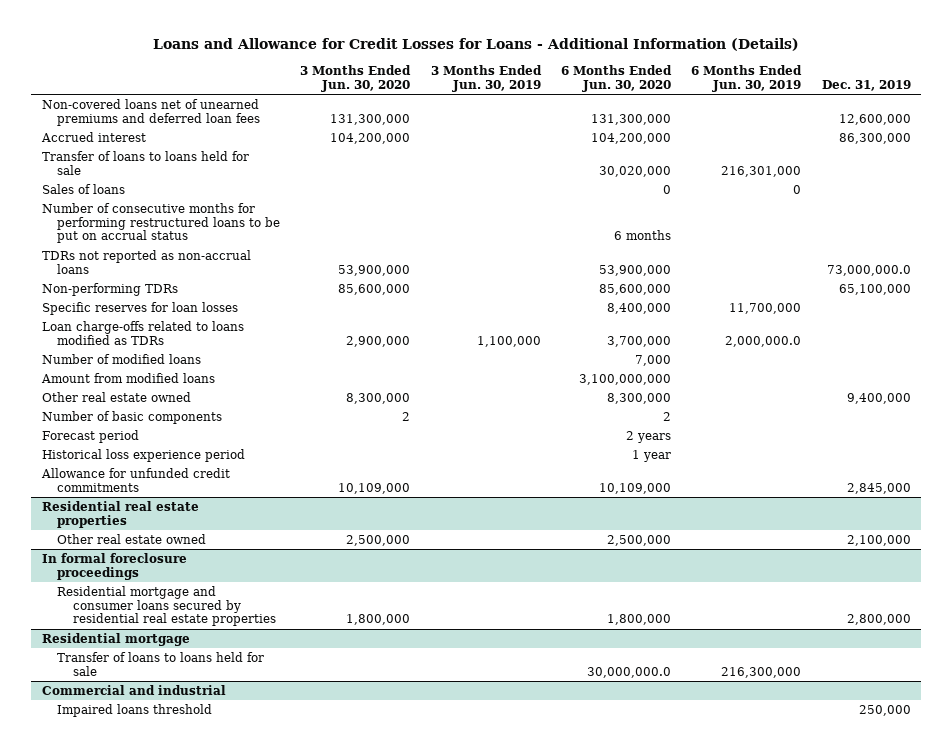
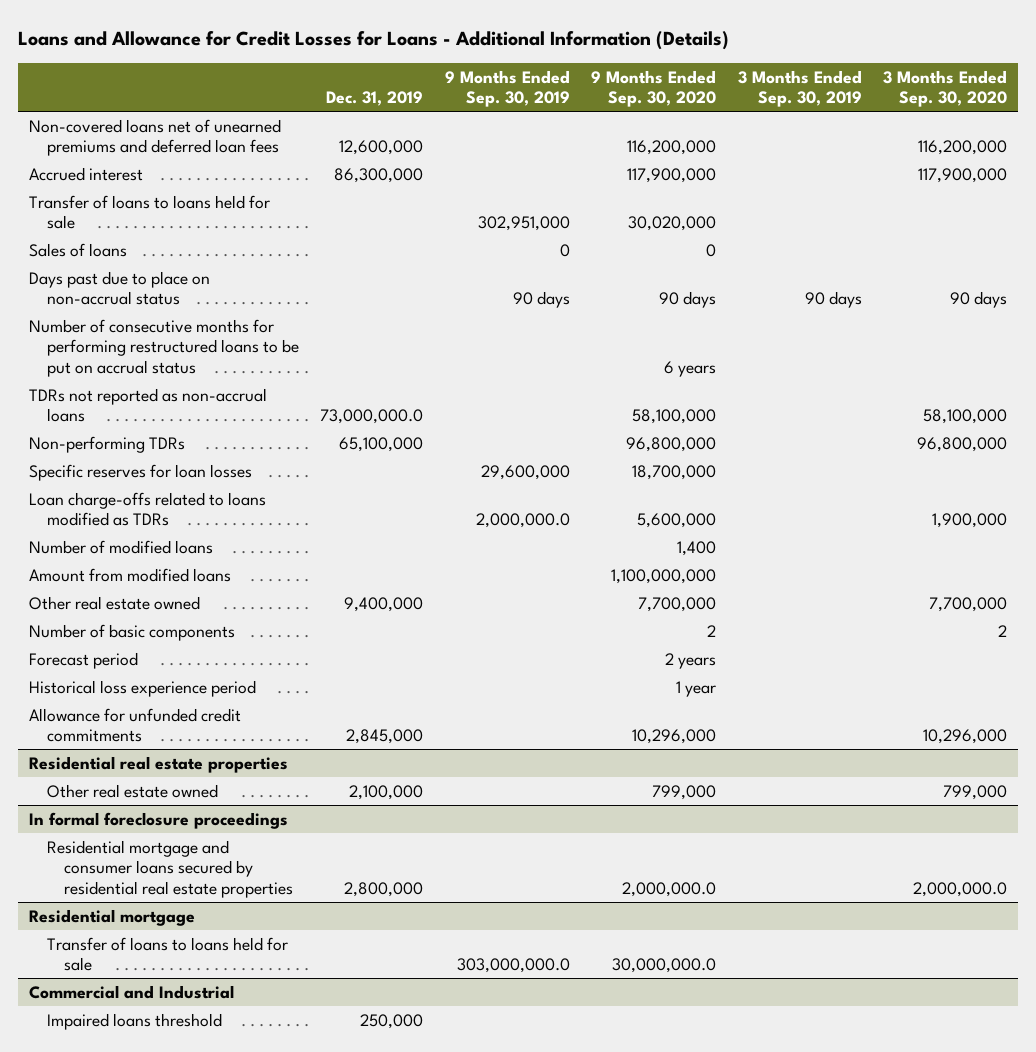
[300,65,412,92] 3 Months Ended Jun. 30, 2020 -> none
[430,65,542,92] 3 Months Ended Jun. 30, 2019 -> none
[560,65,672,92] 6 Months Ended Jun. 30, 2020 -> none
[691,65,803,92] 6 Months Ended Jun. 30, 2019 -> none
none -> [444,69,570,108] 9 Months Ended Sep. 30, 2019
none -> [591,69,717,108] 9 Months Ended Sep. 30, 2020
none -> [737,69,862,108] 3 Months Ended Sep. 30, 2019
none -> [883,69,1008,108] 3 Months Ended Sep. 30, 2020
none -> [28,270,210,306] Days past due to place on non-accrual status
[41,684,226,695] Commercial and industrial -> [28,984,234,999] Commercial and Industrial

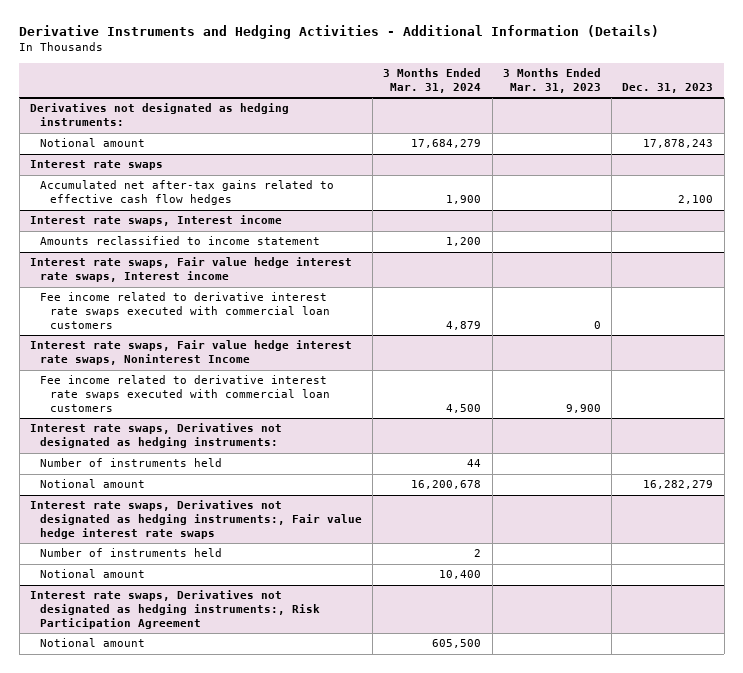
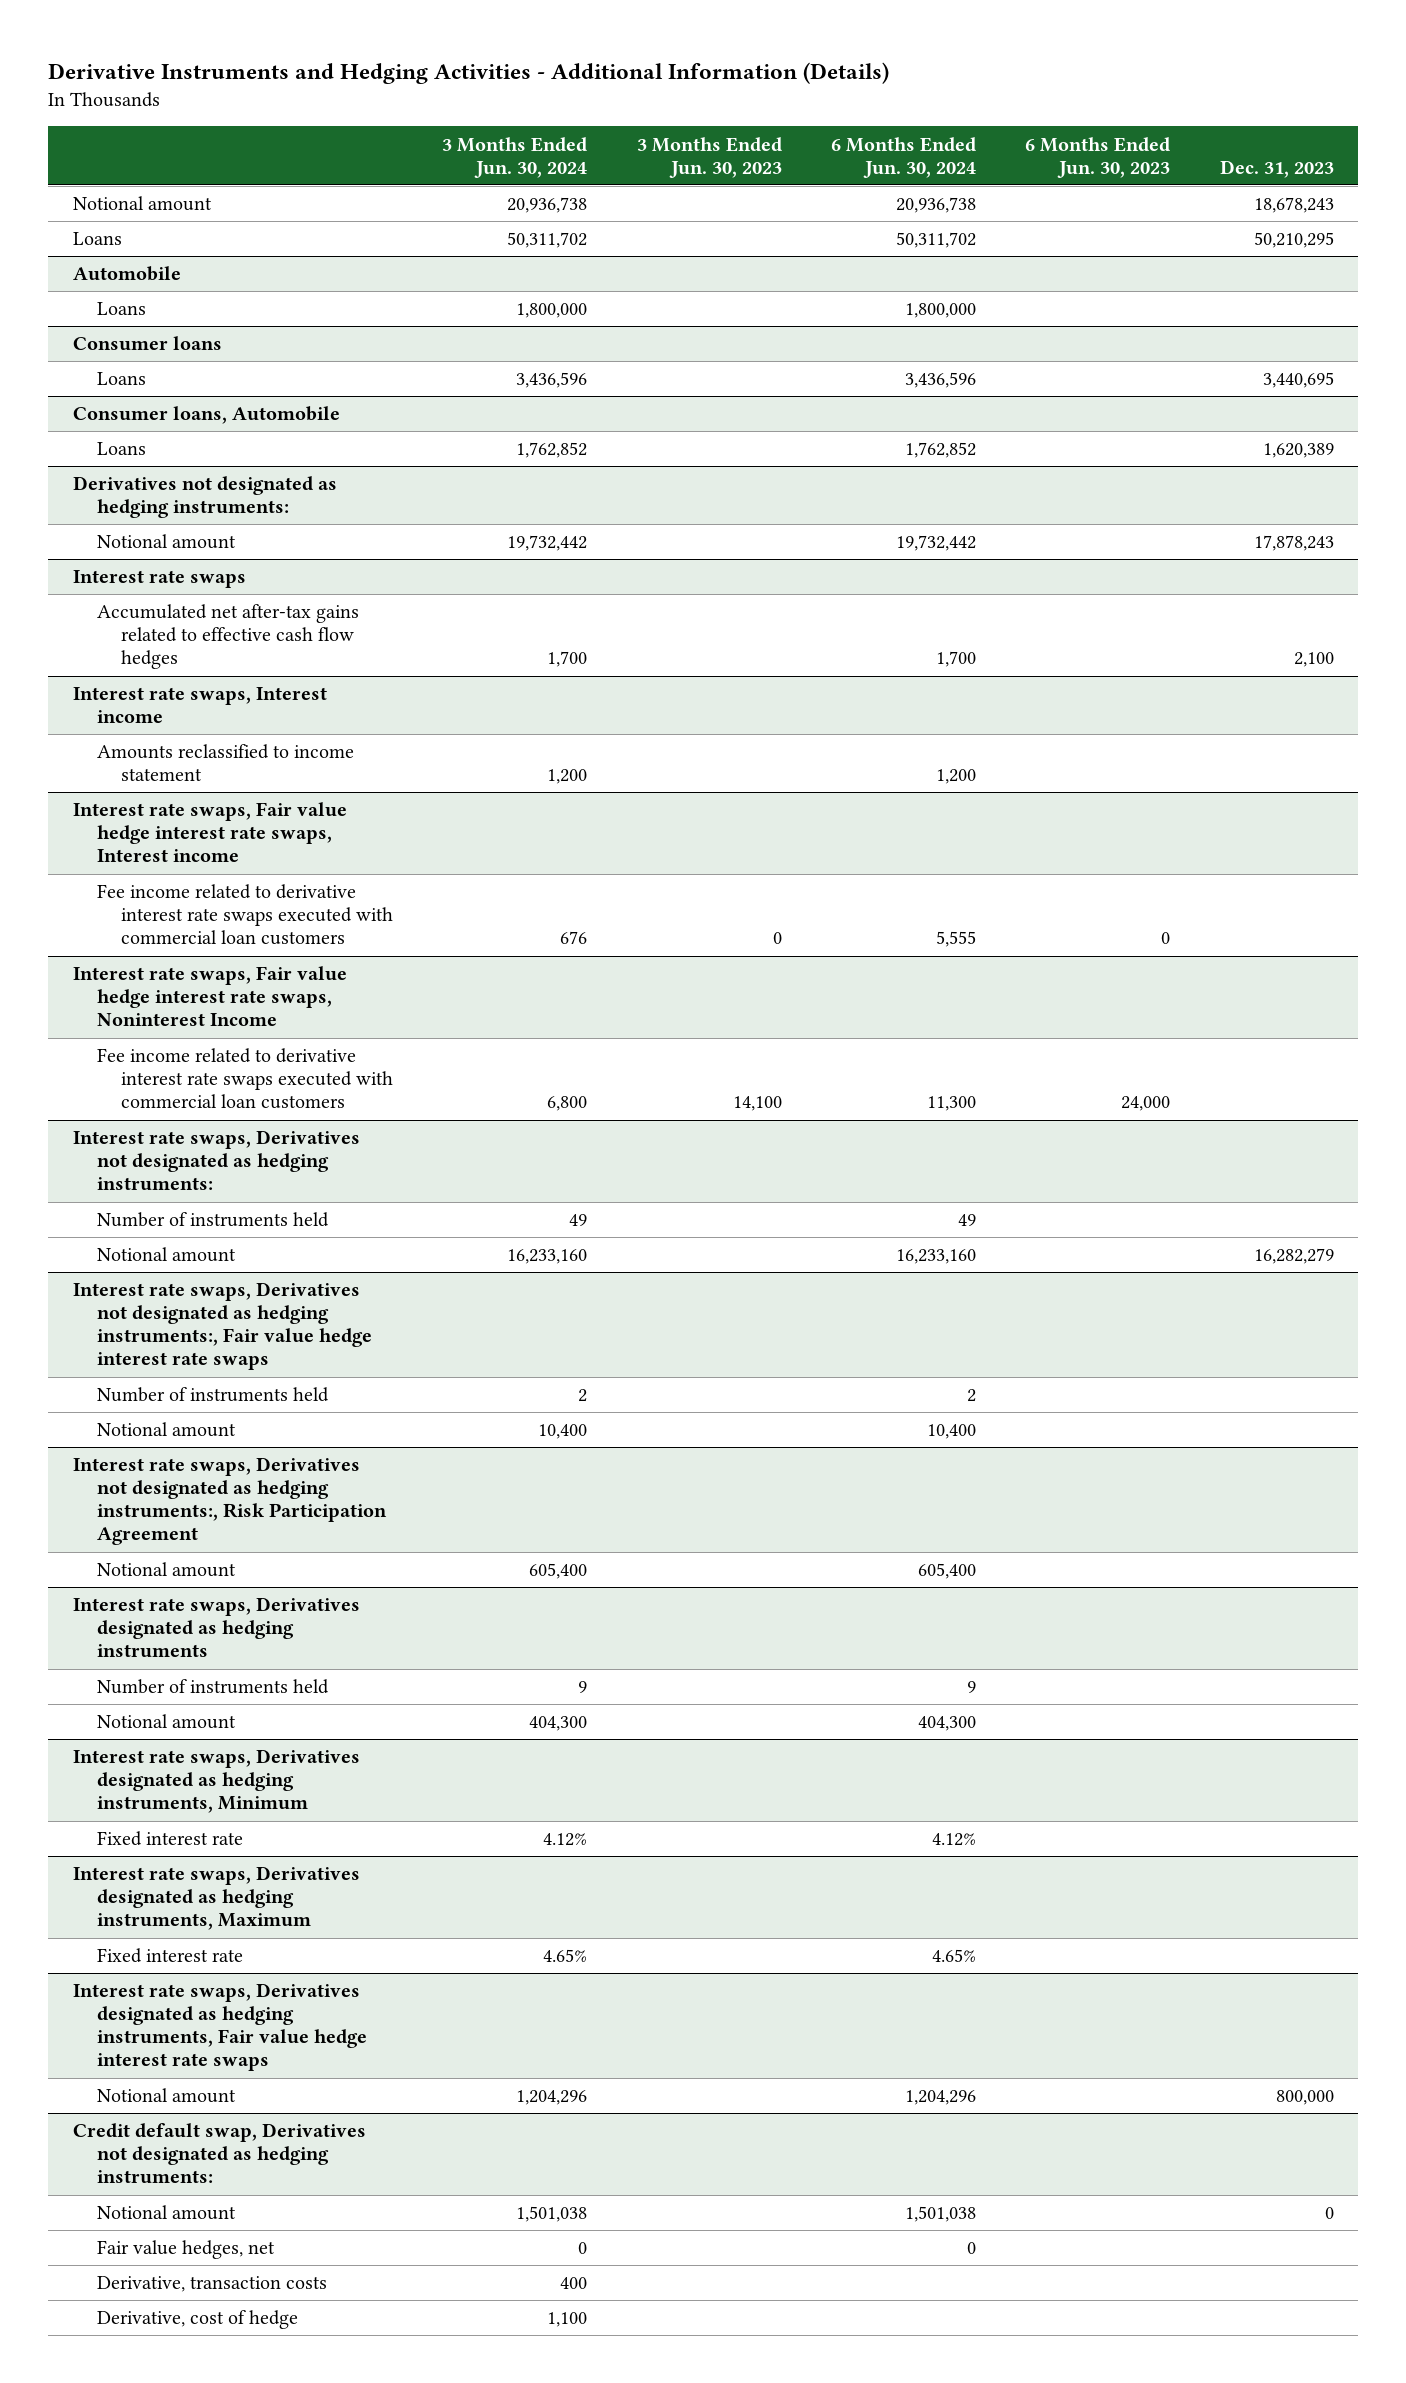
[383,67,482,93] 3 Months Ended Mar. 31, 2024 -> none
[502,67,601,93] 3 Months Ended Mar. 31, 2023 -> none
none -> [442,136,588,178] 3 Months Ended Jun. 30, 2024
none -> [636,136,782,178] 3 Months Ended Jun. 30, 2023
none -> [830,136,976,178] 6 Months Ended Jun. 30, 2024
none -> [1025,136,1171,178] 6 Months Ended Jun. 30, 2023
none -> [72,196,212,212] Notional amount
none -> [72,232,122,246] Loans
none -> [72,266,181,282] Automobile
none -> [96,302,146,316] Loans
none -> [72,336,222,352] Consumer loans
none -> [96,372,146,386] Loans
none -> [72,406,340,425] Consumer loans, Automobile
none -> [96,442,146,456] Loans
none -> [72,1597,360,1659] Interest rate swaps, Derivatives designated as hedging instruments
none -> [96,1679,329,1695] Number of instruments held
none -> [96,1714,236,1730] Notional amount
none -> [72,1749,360,1814] Interest rate swaps, Derivatives designated as hedging instruments, Minimum
none -> [96,1831,243,1847] Fixed interest rate
none -> [72,1866,360,1931] Interest rate swaps, Derivatives designated as hedging instruments, Maximum
none -> [96,1948,243,1964] Fixed interest rate
none -> [72,1983,367,2072] Interest rate swaps, Derivatives designated as hedging instruments, Fair value hedge interest rate swaps
none -> [96,2088,236,2104] Notional amount
none -> [72,2123,366,2185] Credit default swap, Derivatives not designated as hedging instruments:
none -> [96,2205,236,2221] Notional amount
none -> [96,2240,275,2260] Fair value hedges, net
none -> [96,2276,327,2293] Derivative, transaction costs
none -> [96,2310,298,2330] Derivative, cost of hedge

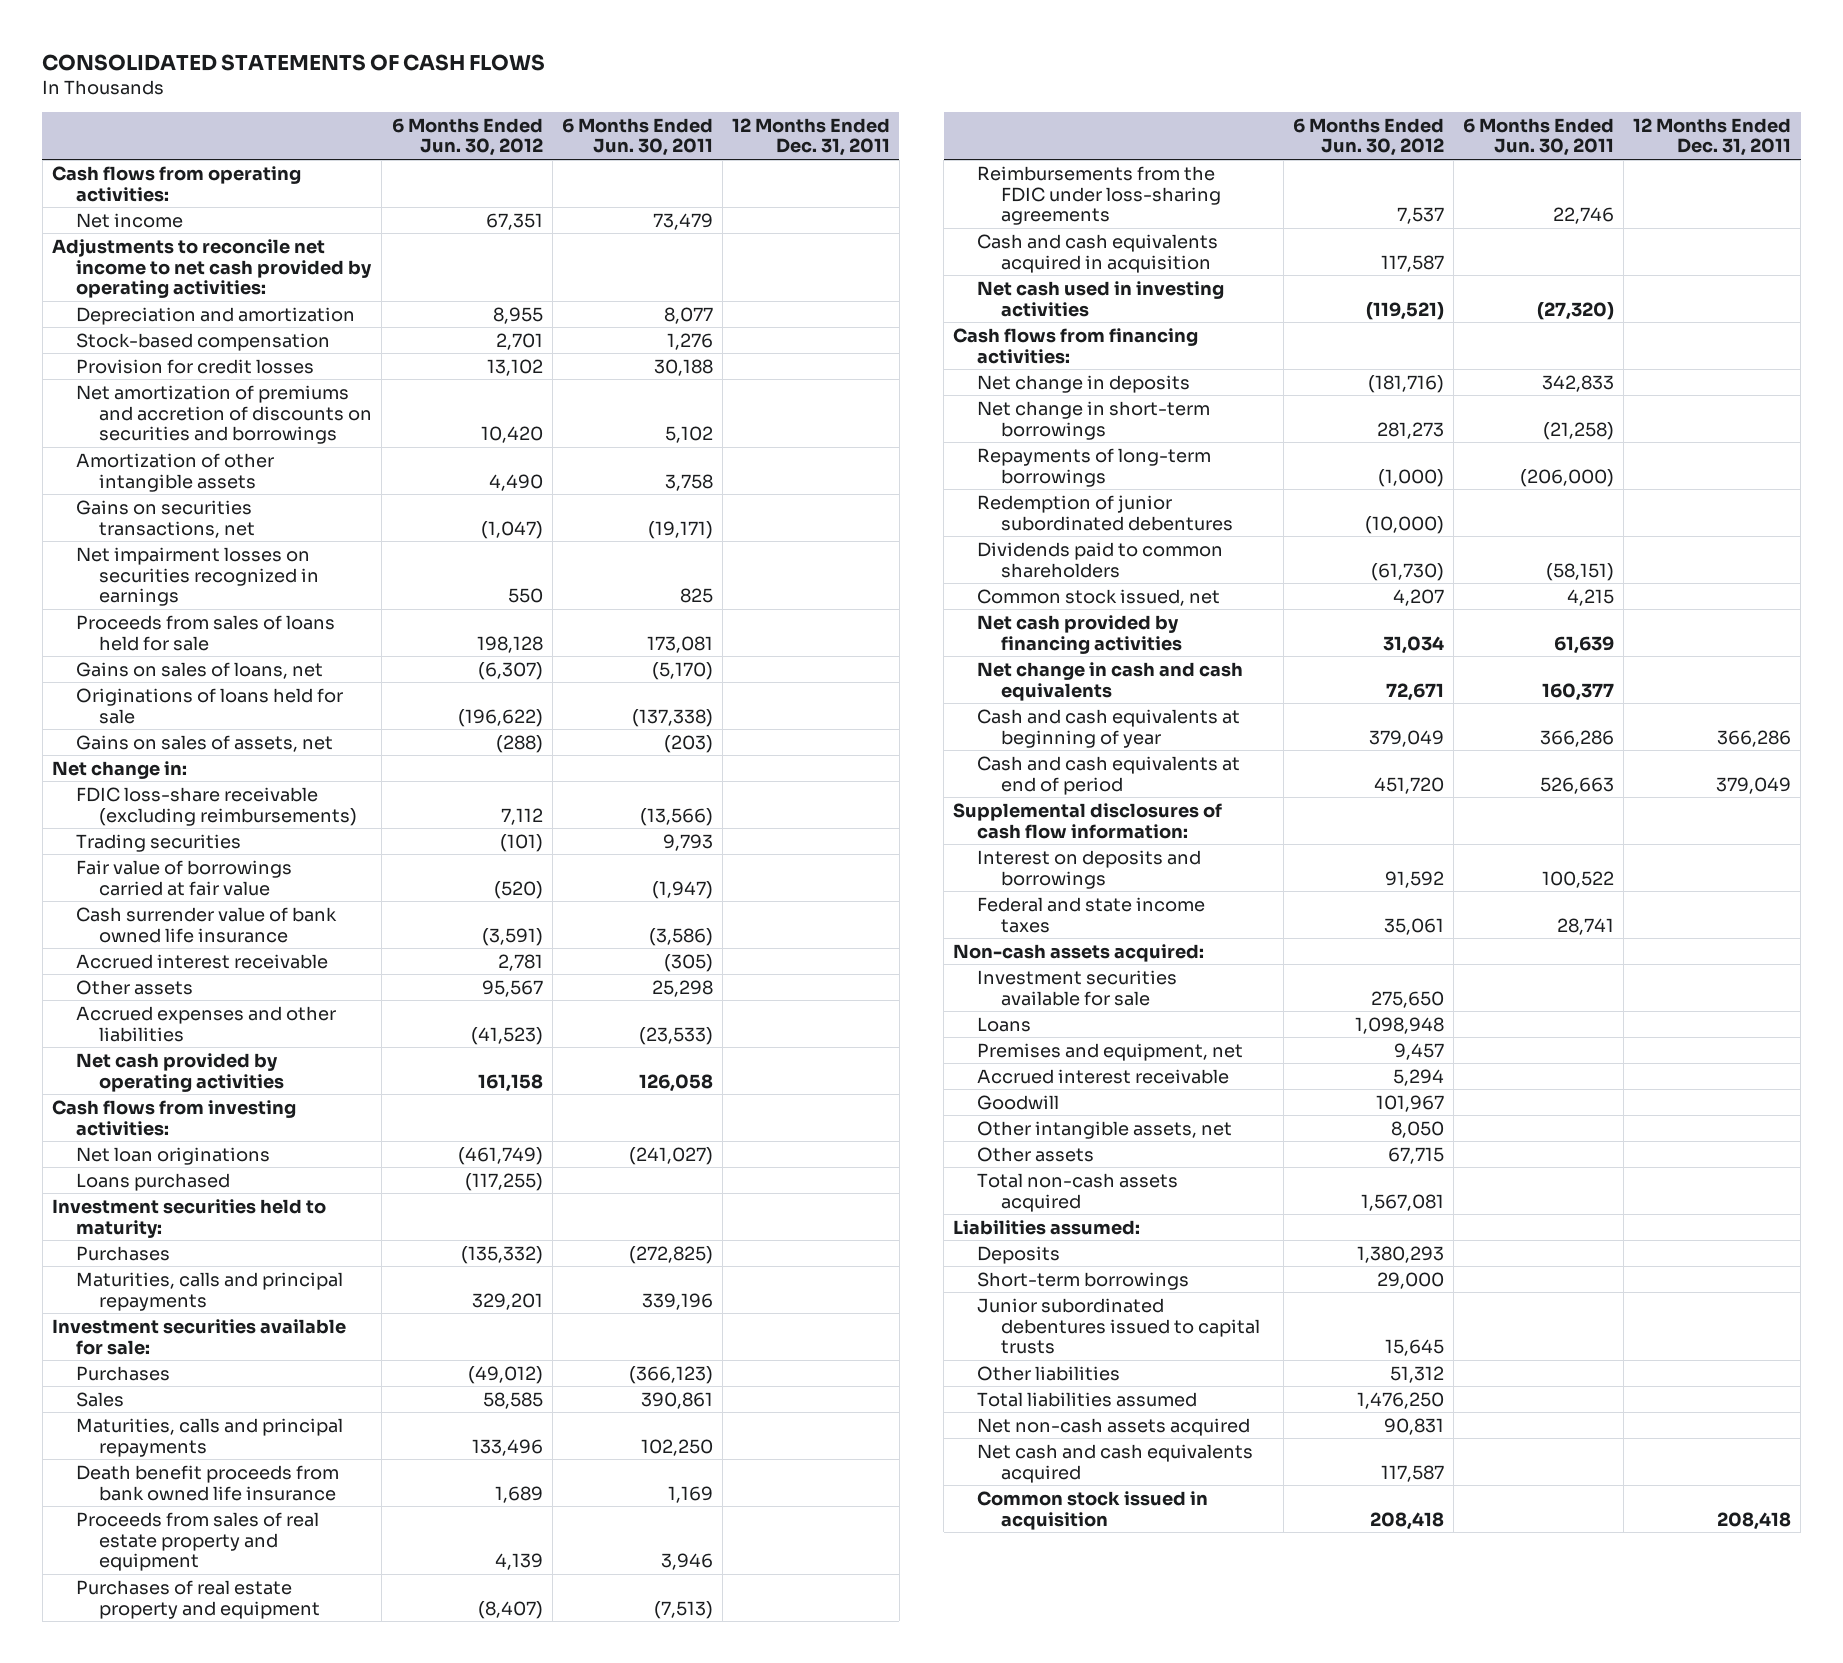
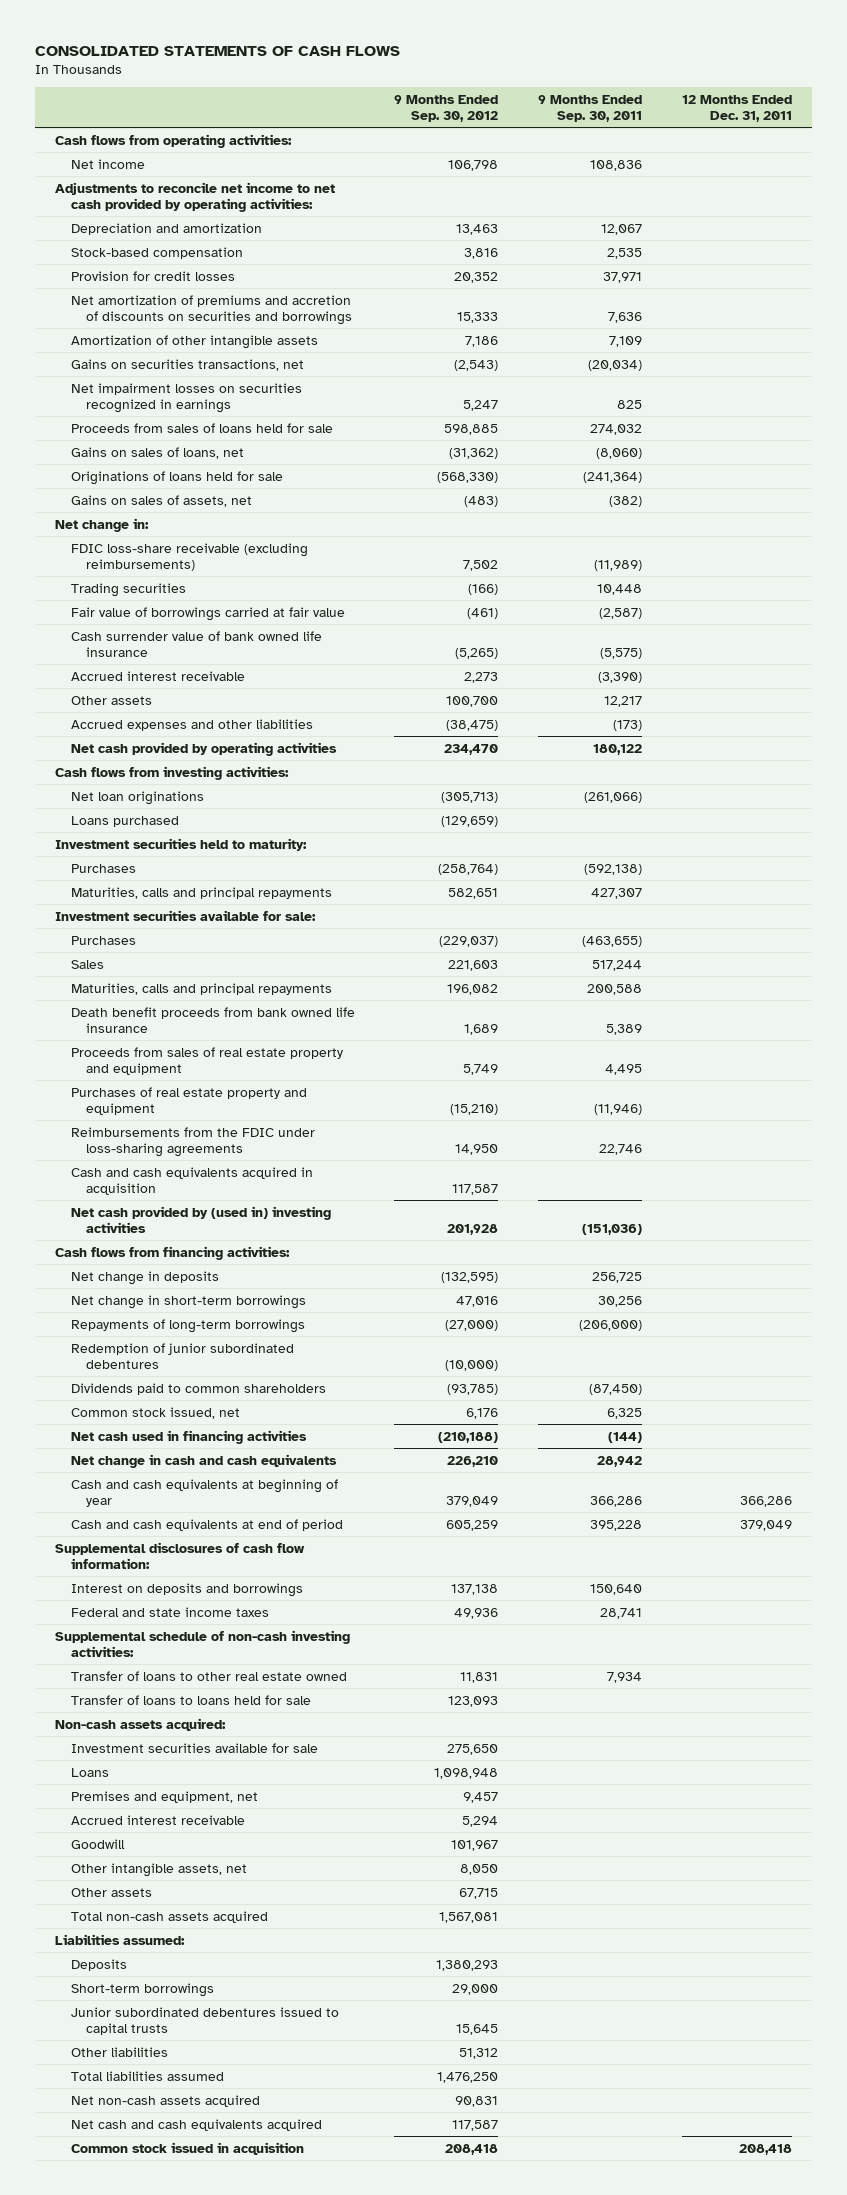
[391,117,543,157] 6 Months Ended Jun. 30, 2012 -> none
[561,117,713,157] 6 Months Ended Jun. 30, 2011 -> none
none -> [394,94,499,122] 9 Months Ended Sep. 30, 2012
none -> [538,94,643,122] 9 Months Ended Sep. 30, 2011
[977,280,1225,317] Net cash used in investing activities -> [70,1205,331,1233] Net cash provided by (used in) investing activities
[977,614,1182,654] Net cash provided by financing activities -> [70,1429,307,1444] Net cash used in financing activities
none -> [54,1629,350,1657] Supplemental schedule of non-cash investing activities:
none -> [70,1670,347,1681] Transfer of loans to other real estate owned
none -> [70,1694,311,1705] Transfer of loans to loans held for sale

